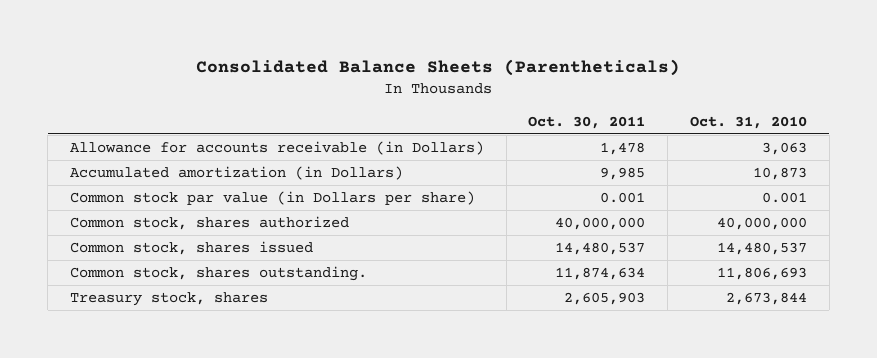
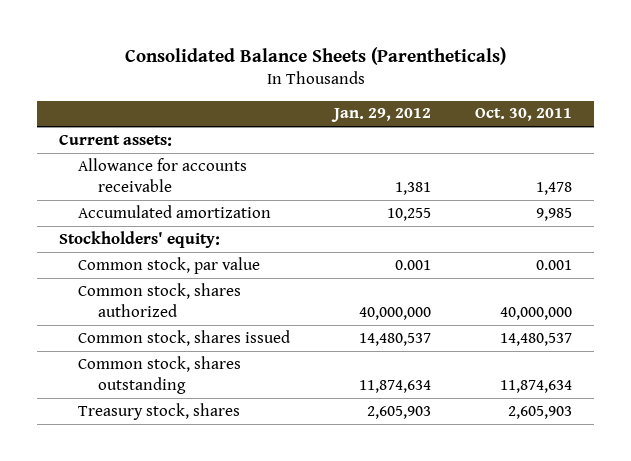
[689,115,807,129] Oct. 31, 2010 -> none
none -> [331,108,432,123] Jan. 29, 2012
none -> [59,133,173,146] Current assets:
[69,140,484,155] Allowance for accounts receivable (in Dollars) -> [78,157,248,192] Allowance for accounts receivable
[69,165,403,180] Accumulated amortization (in Dollars) -> [78,204,272,218] Accumulated amortization
none -> [59,230,221,248] Stockholders' equity:
[69,190,475,205] Common stock par value (in Dollars per share) -> [78,256,261,274] Common stock, par value
[69,265,367,281] Common stock, shares outstanding. -> [78,355,242,394] Common stock, shares outstanding

